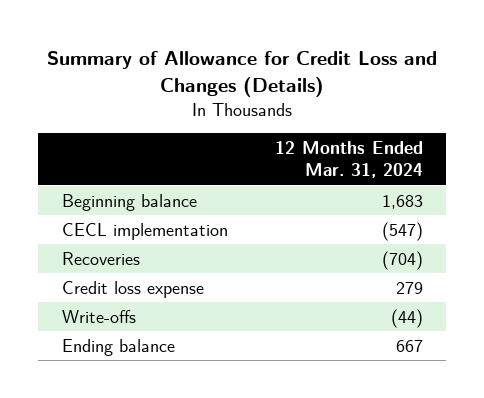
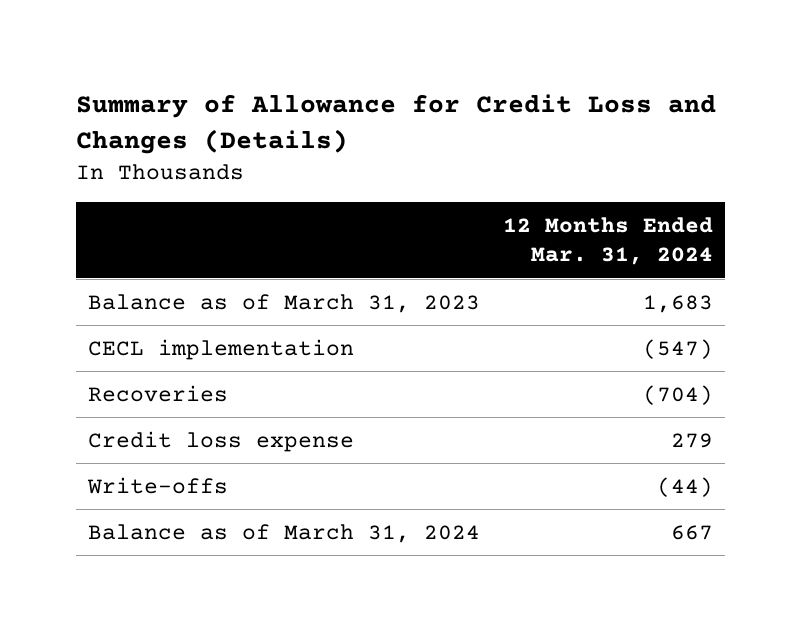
[61,193,197,211] Beginning balance -> [87,293,480,313] Balance as of March 31, 2023
[61,338,175,356] Ending balance -> [87,523,480,543] Balance as of March 31, 2024

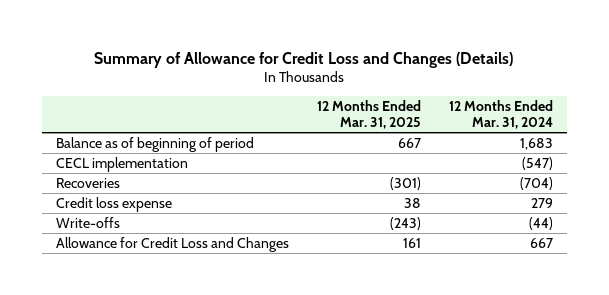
none -> [316,99,421,130] 12 Months Ended Mar. 31, 2025
[87,293,480,313] Balance as of March 31, 2023 -> [55,136,254,152] Balance as of beginning of period
[87,523,480,543] Balance as of March 31, 2024 -> [55,236,289,252] Allowance for Credit Loss and Changes

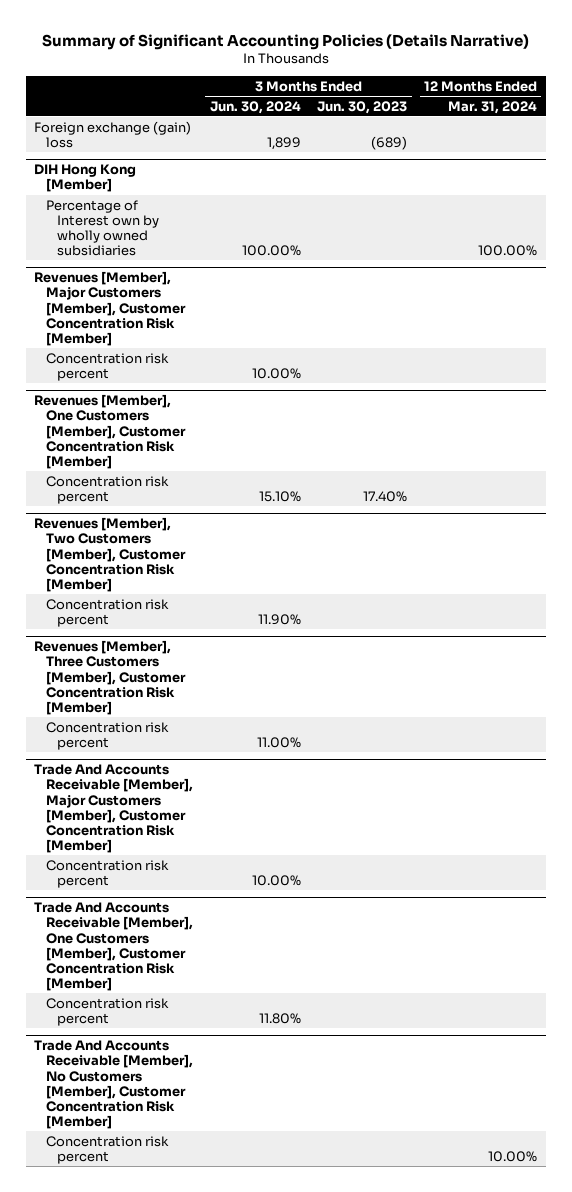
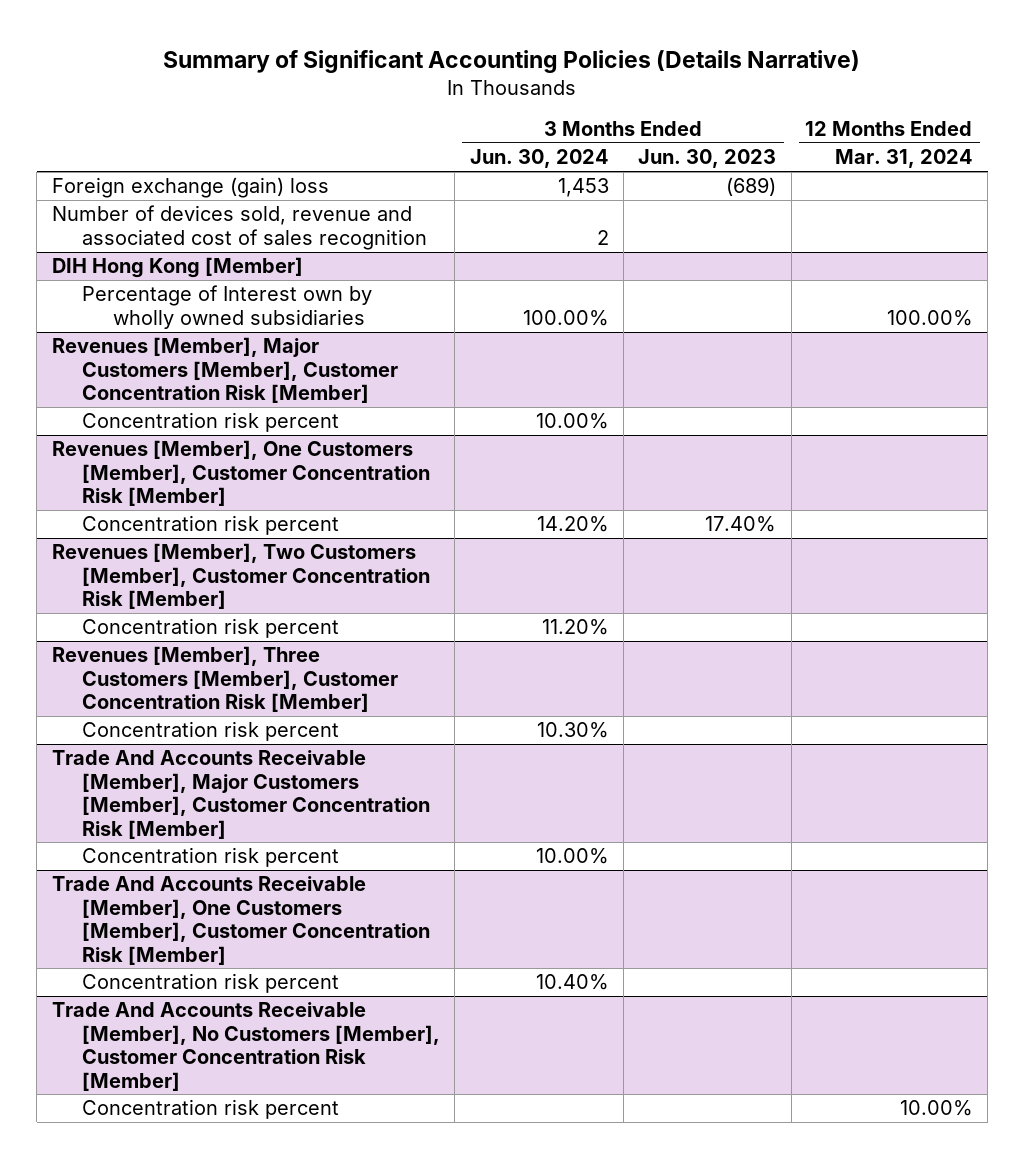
[266,136,301,150] 1,899 -> [557,178,609,198] 1,453
none -> [51,205,428,250] Number of devices sold, revenue and associated cost of sales recognition
[258,490,301,502] 15.10% -> [536,516,609,533] 14.20%
[257,613,301,625] 11.90% -> [541,619,609,636] 11.20%
[256,736,301,748] 11.00% -> [536,722,609,739] 10.30%
[258,1012,301,1024] 11.80% -> [535,974,609,991] 10.40%

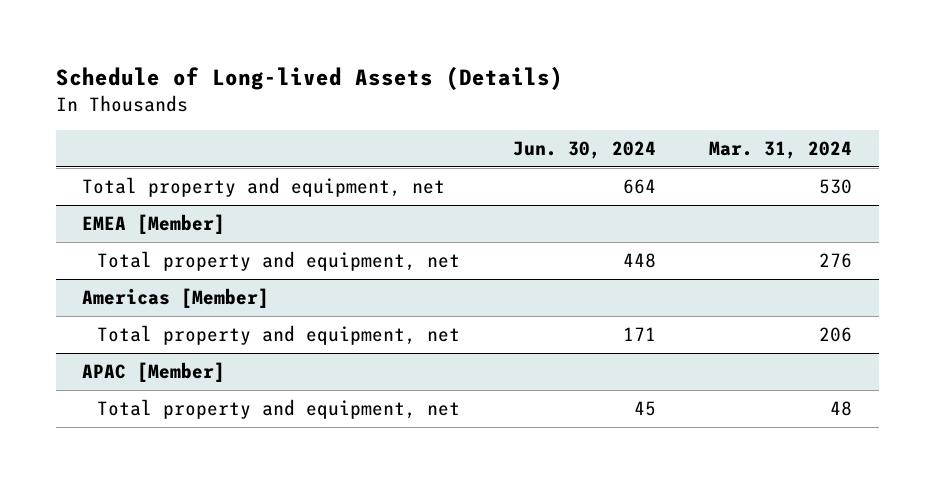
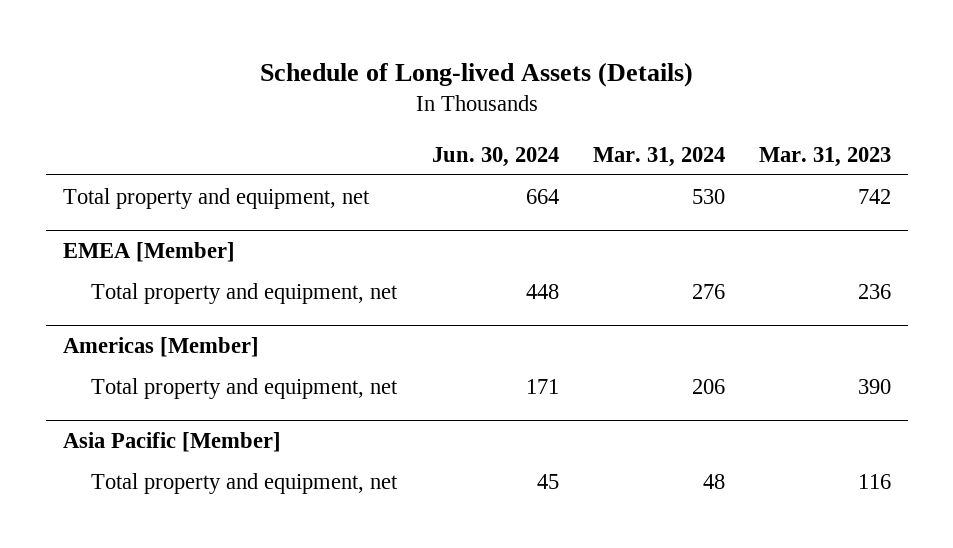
none -> [758,146,891,167] Mar. 31, 2023
[82,362,226,383] APAC [Member] -> [62,432,281,453] Asia Pacific [Member]

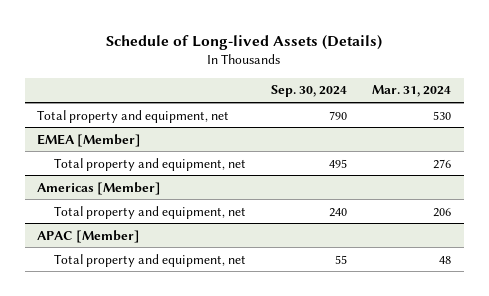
[431,146,559,167] Jun. 30, 2024 -> none
[758,146,891,167] Mar. 31, 2023 -> none
none -> [271,85,348,98] Sep. 30, 2024
[62,432,281,453] Asia Pacific [Member] -> [37,229,141,243] APAC [Member]

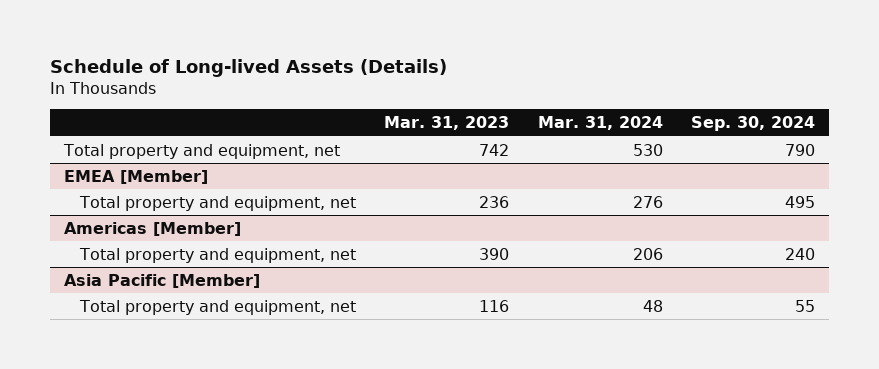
none -> [384,116,510,131] Mar. 31, 2023
[37,229,141,243] APAC [Member] -> [63,273,260,288] Asia Pacific [Member]

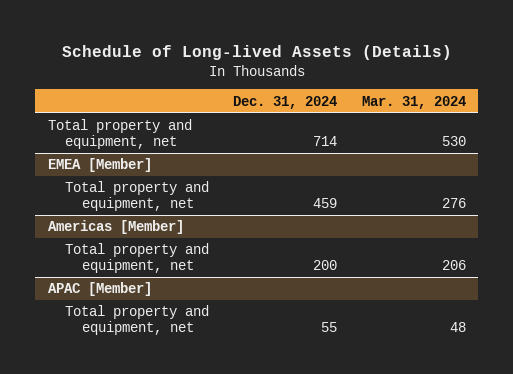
[384,116,510,131] Mar. 31, 2023 -> none
[691,116,816,132] Sep. 30, 2024 -> none
none -> [233,95,338,109] Dec. 31, 2024
[63,273,260,288] Asia Pacific [Member] -> [47,282,152,297] APAC [Member]

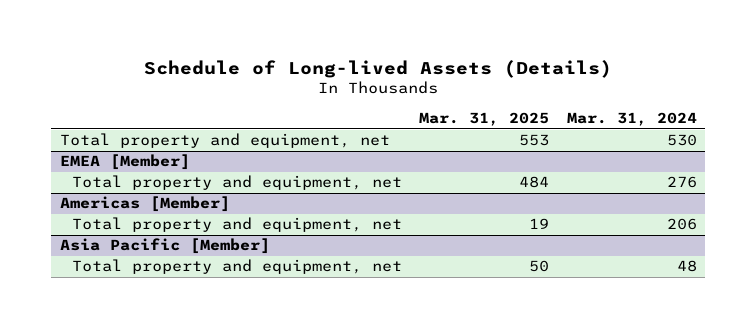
[233,95,338,109] Dec. 31, 2024 -> none
none -> [419,112,550,127] Mar. 31, 2025
[47,282,152,297] APAC [Member] -> [59,238,270,255] Asia Pacific [Member]

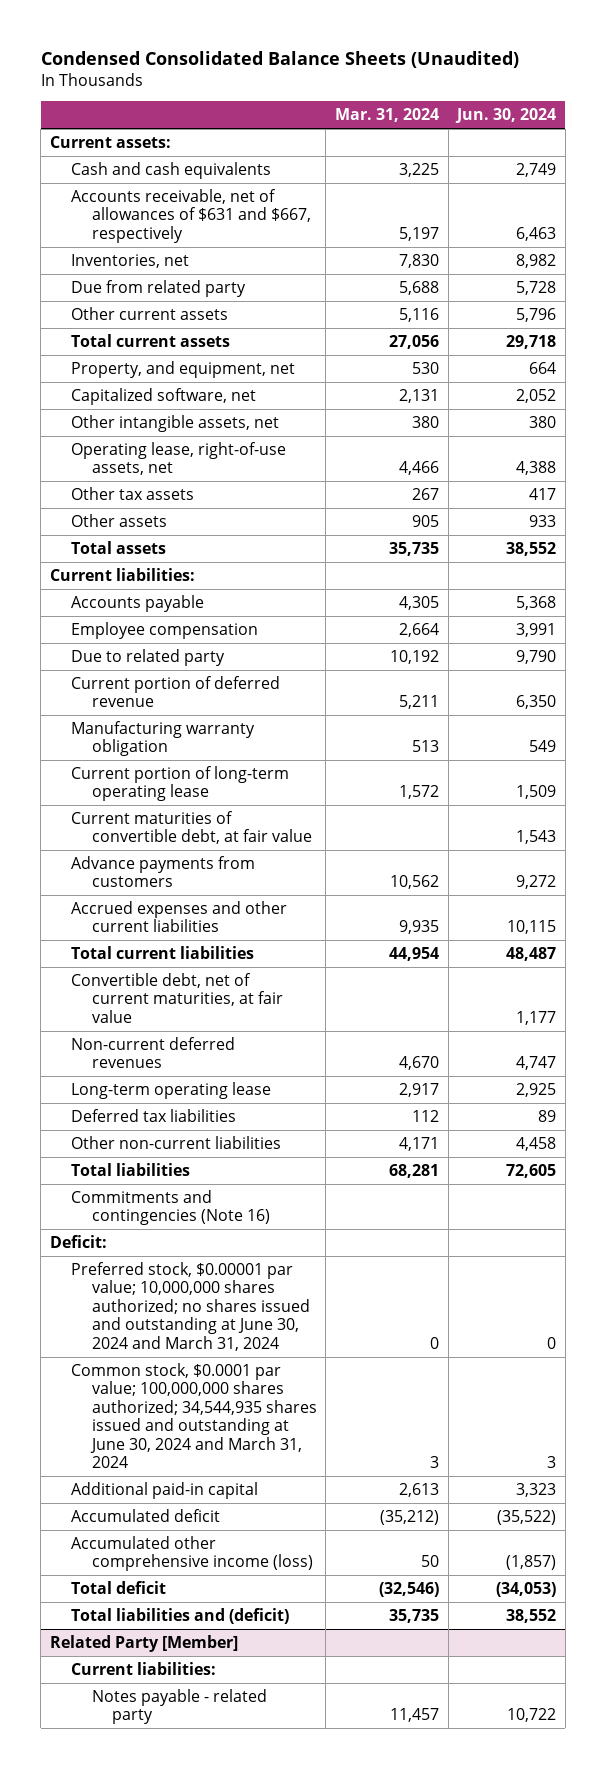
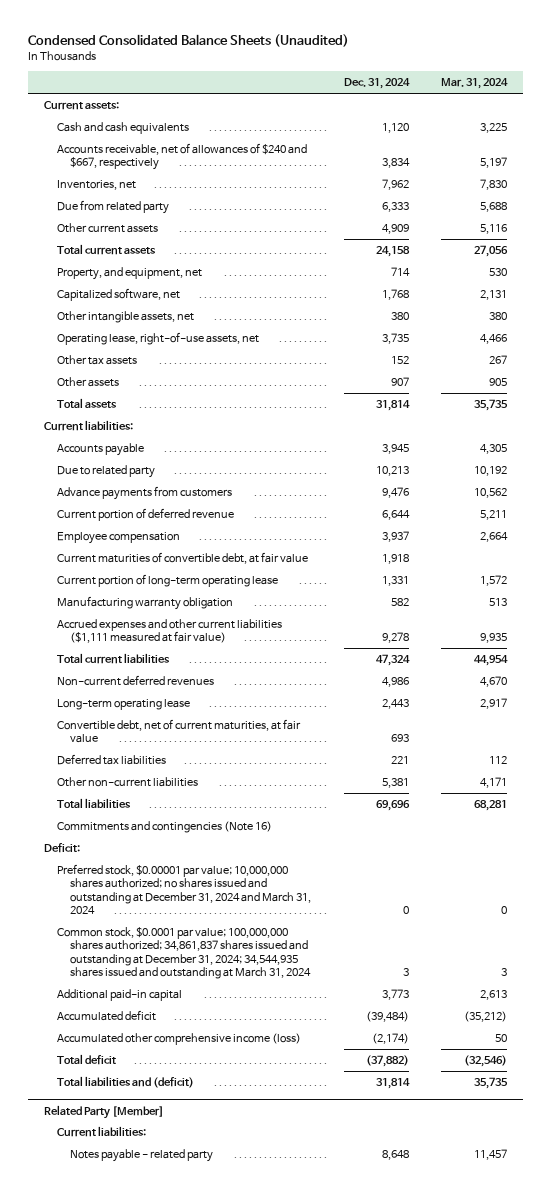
[455,108,557,124] Jun. 30, 2024 -> none
none -> [343,78,410,90] Dec. 31, 2024
[70,188,311,243] Accounts receivable, net of allowances of $631 and $667, respectively -> [57,142,308,171] Accounts receivable, net of allowances of $240 and $667, respectively
[70,855,255,888] Advance payments from customers -> [57,485,233,500] Advance payments from customers
[70,621,258,639] Employee compensation -> [57,531,181,544] Employee compensation
[70,765,289,802] Current portion of long-term operating lease -> [57,573,279,587] Current portion of long-term operating lease
[70,720,255,757] Manufacturing warranty obligation -> [57,595,234,610] Manufacturing warranty obligation
[70,900,287,933] Accrued expenses and other current liabilities -> [57,618,283,644] Accrued expenses and other current liabilities ($1,111 measured at fair value)
[70,972,283,1023] Convertible debt, net of current maturities, at fair value -> [57,718,302,744] Convertible debt, net of current maturities, at fair value
[70,1261,310,1351] Preferred stock, $0.00001 par value; 10,000,000 shares authorized; no shares issued and outstanding at June 30, 2024 and March 31, 2024 -> [57,863,312,915] Preferred stock, $0.00001 par value; 10,000,000 shares authorized; no shares issued and outstanding at December 31, 2024 and March 31, 2024
[70,1362,317,1469] Common stock, $0.0001 par value; 100,000,000 shares authorized; 34,544,935 shares issued and outstanding at June 30, 2024 and March 31, 2024 -> [57,926,312,980] Common stock, $0.0001 par value; 100,000,000 shares authorized; 34,861,837 shares issued and outstanding at December 31, 2024; 34,544,935 shares issued and outstanding at March 31, 2024

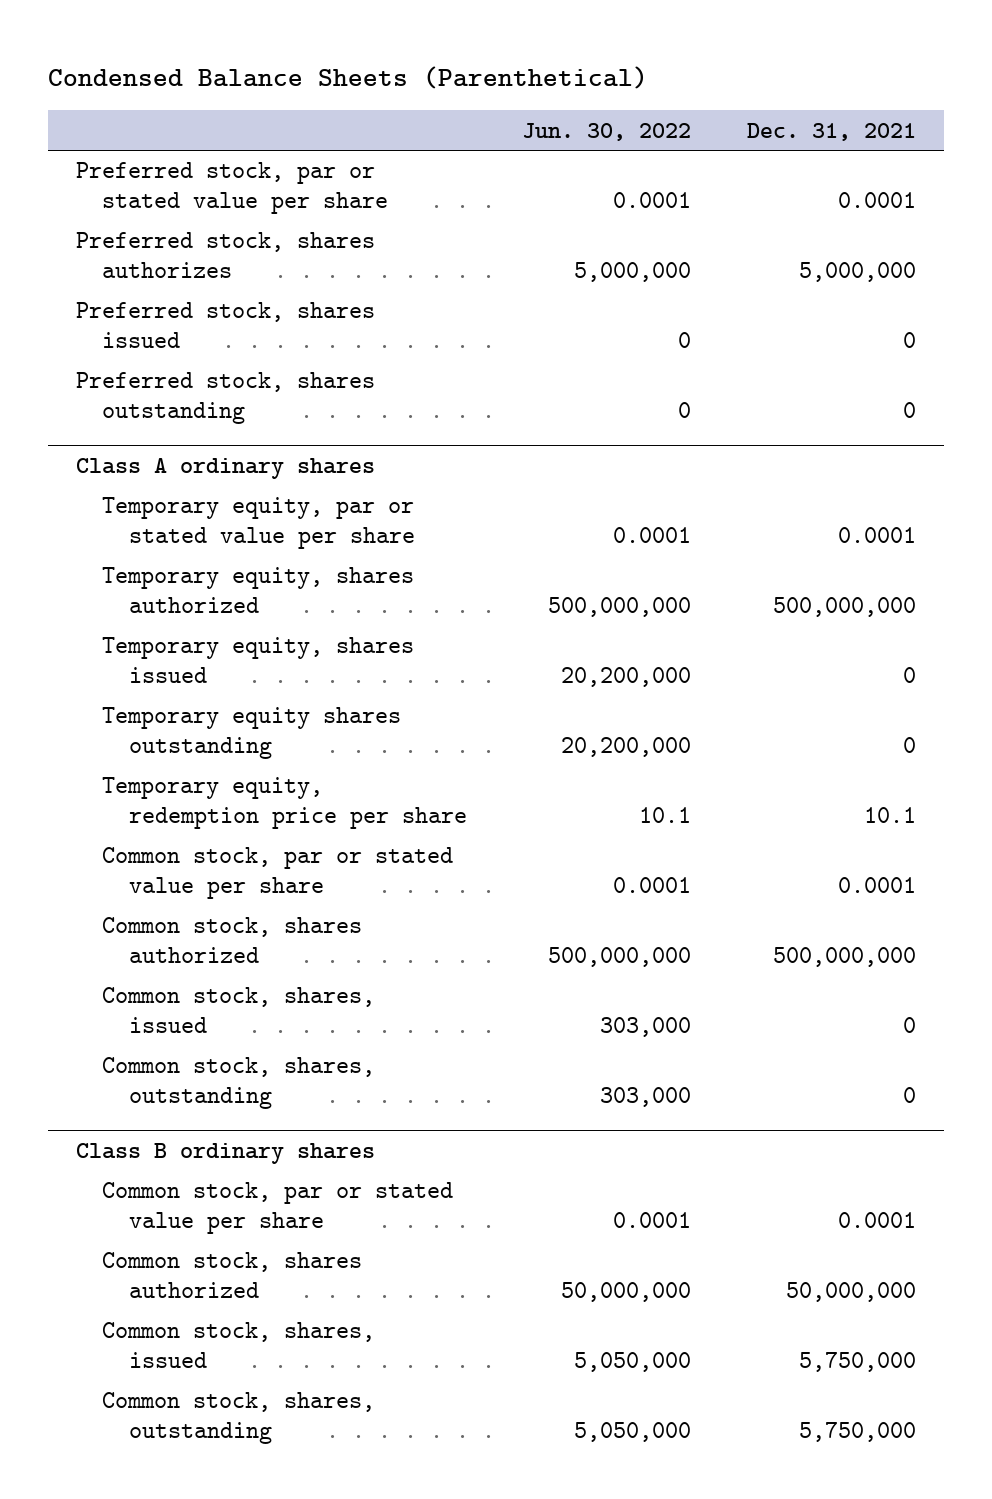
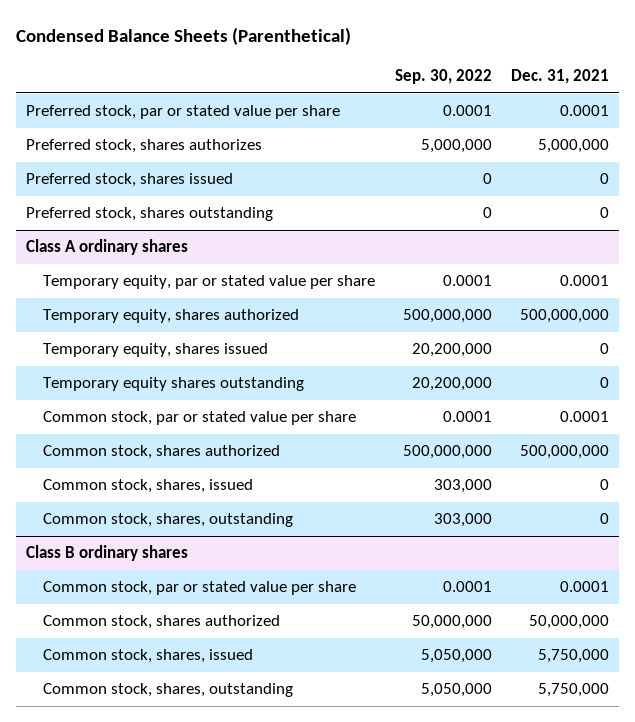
[522,122,692,141] Jun. 30, 2022 -> none
none -> [394,68,492,84] Sep. 30, 2022
[102,777,467,830] Temporary equity, redemption price per share -> none

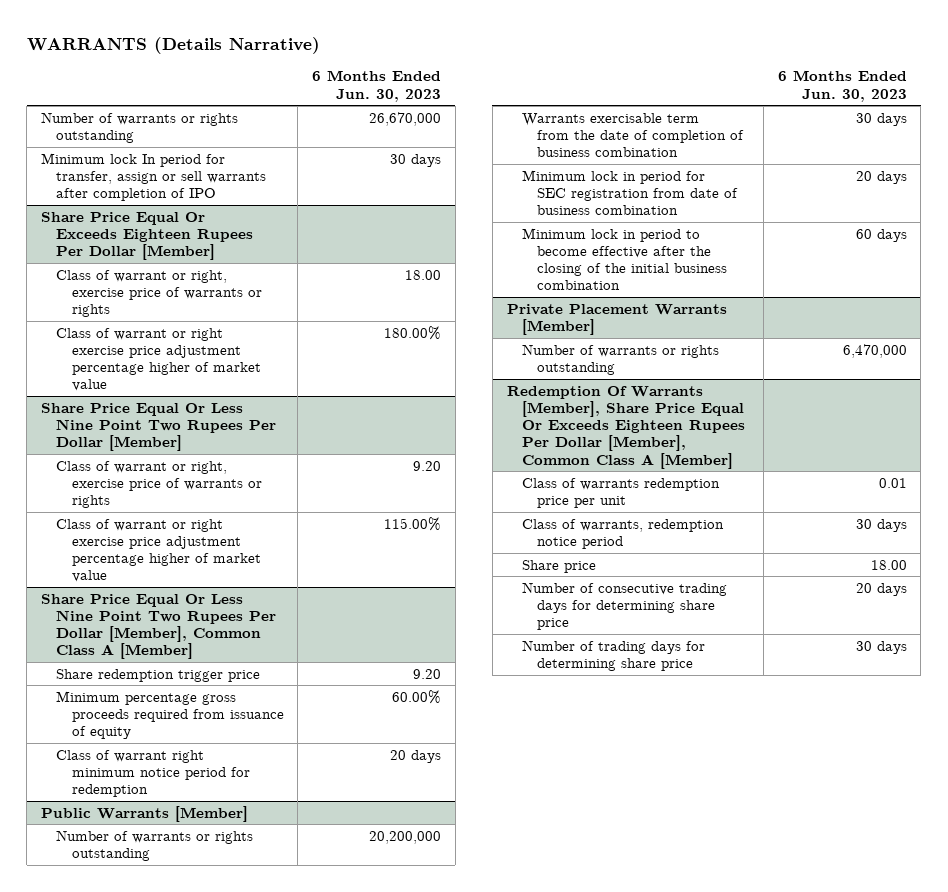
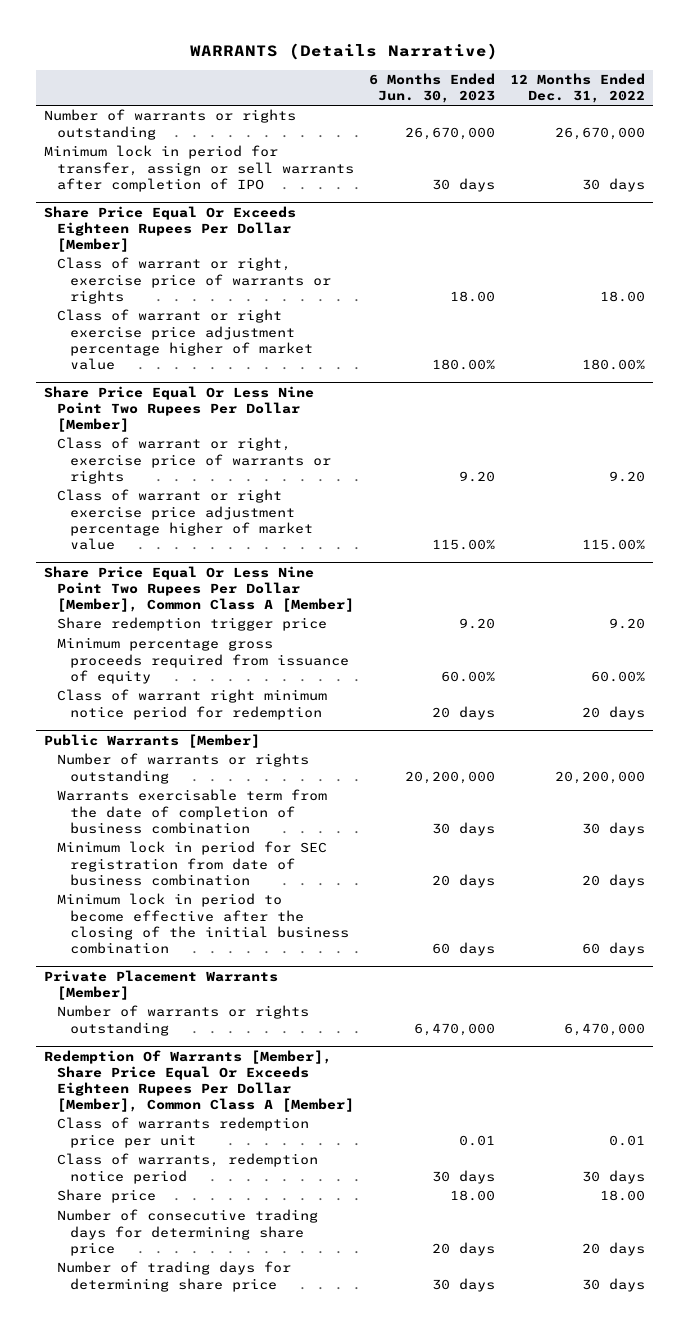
none -> [510,73,646,104] 12 Months Ended Dec. 31, 2022
[41,152,267,202] Minimum lock In period for transfer, assign or sell warrants after completion of IPO -> [43,145,354,192] Minimum lock in period for transfer, assign or sell warrants after completion of IPO

